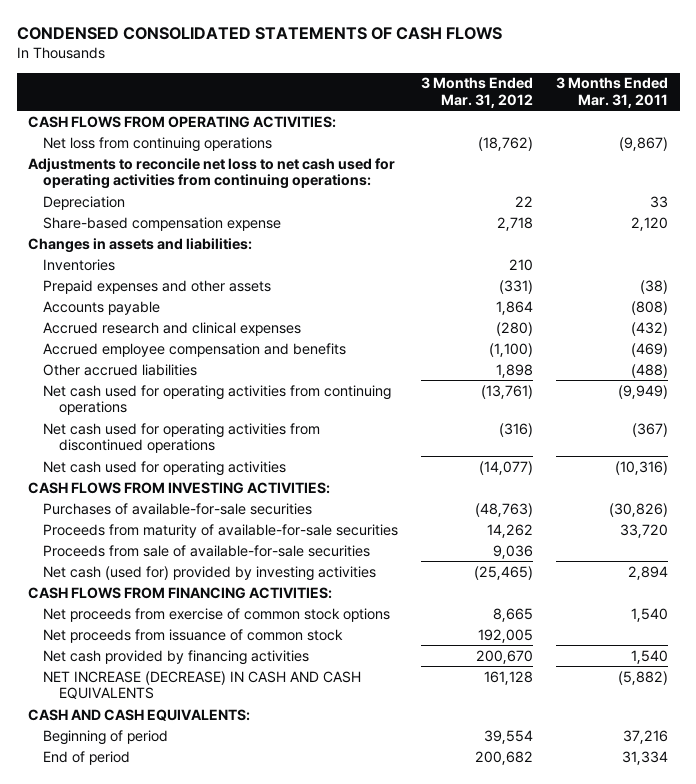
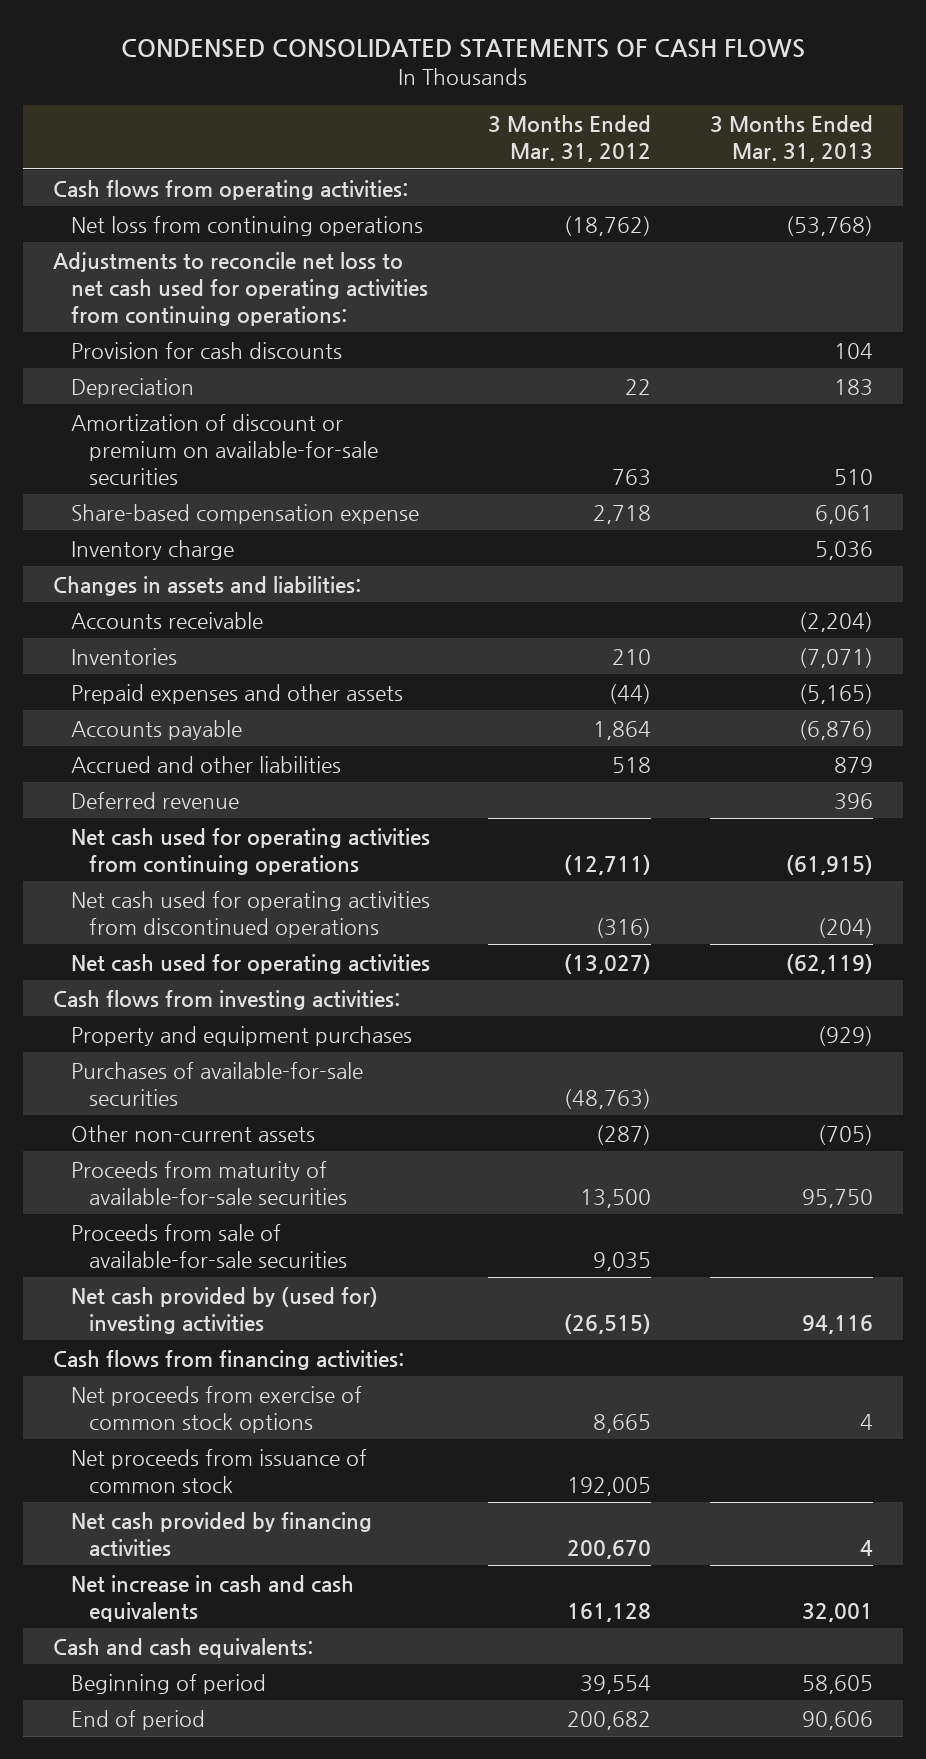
[556,77,669,108] 3 Months Ended Mar. 31, 2011 -> none
none -> [710,114,874,162] 3 Months Ended Mar. 31, 2013
[27,115,336,128] CASH FLOWS FROM OPERATING ACTIVITIES: -> [52,179,408,200] Cash flows from operating activities:
none -> [70,341,342,359] Provision for cash discounts
none -> [70,413,378,485] Amortization of discount or premium on available-for-sale securities
none -> [70,539,234,560] Inventory charge
none -> [70,611,263,629] Accounts receivable
[499,279,534,294] (331) -> [609,683,652,704] (44)
[43,321,302,336] Accrued research and clinical expenses -> none
[43,342,347,357] Accrued employee compensation and benefits -> none
[43,363,198,376] Other accrued liabilities -> [70,755,341,773] Accrued and other liabilities
[496,363,534,378] 1,898 -> [612,756,652,773] 518
none -> [70,791,239,809] Deferred revenue
[481,384,534,399] (13,761) -> [564,854,652,875] (12,711)
[479,460,534,475] (14,077) -> [564,953,652,974] (13,027)
[27,481,330,494] CASH FLOWS FROM INVESTING ACTIVITIES: -> [52,989,400,1010] Cash flows from investing activities:
none -> [70,1025,412,1046] Property and equipment purchases
none -> [70,1124,315,1142] Other non-current assets
[487,523,534,538] 14,262 -> [580,1188,652,1208] 13,500
[493,544,534,559] 9,036 -> [593,1251,652,1271] 9,035
[43,565,377,581] Net cash (used for) provided by investing activities -> [70,1286,378,1334] Net cash provided by (used for) investing activities
[474,565,534,580] (25,465) -> [564,1313,652,1334] (26,515)
[27,586,332,599] CASH FLOWS FROM FINANCING ACTIVITIES: -> [52,1349,404,1370] Cash flows from financing activities:
[43,670,362,700] NET INCREASE (DECREASE) IN CASH AND CASH EQUIVALENTS -> [70,1574,354,1622] Net increase in cash and cash equivalents
[27,708,250,721] CASH AND CASH EQUIVALENTS: -> [52,1637,313,1658] Cash and cash equivalents:

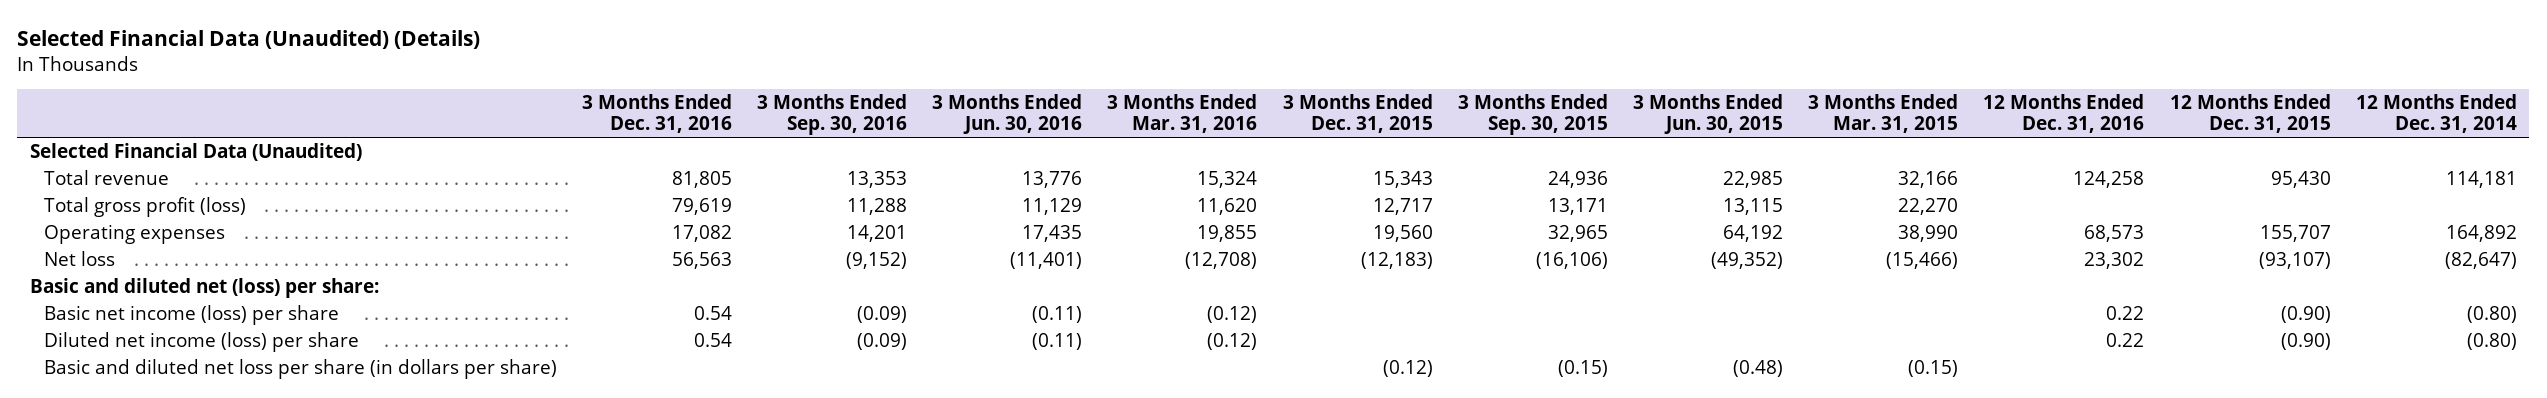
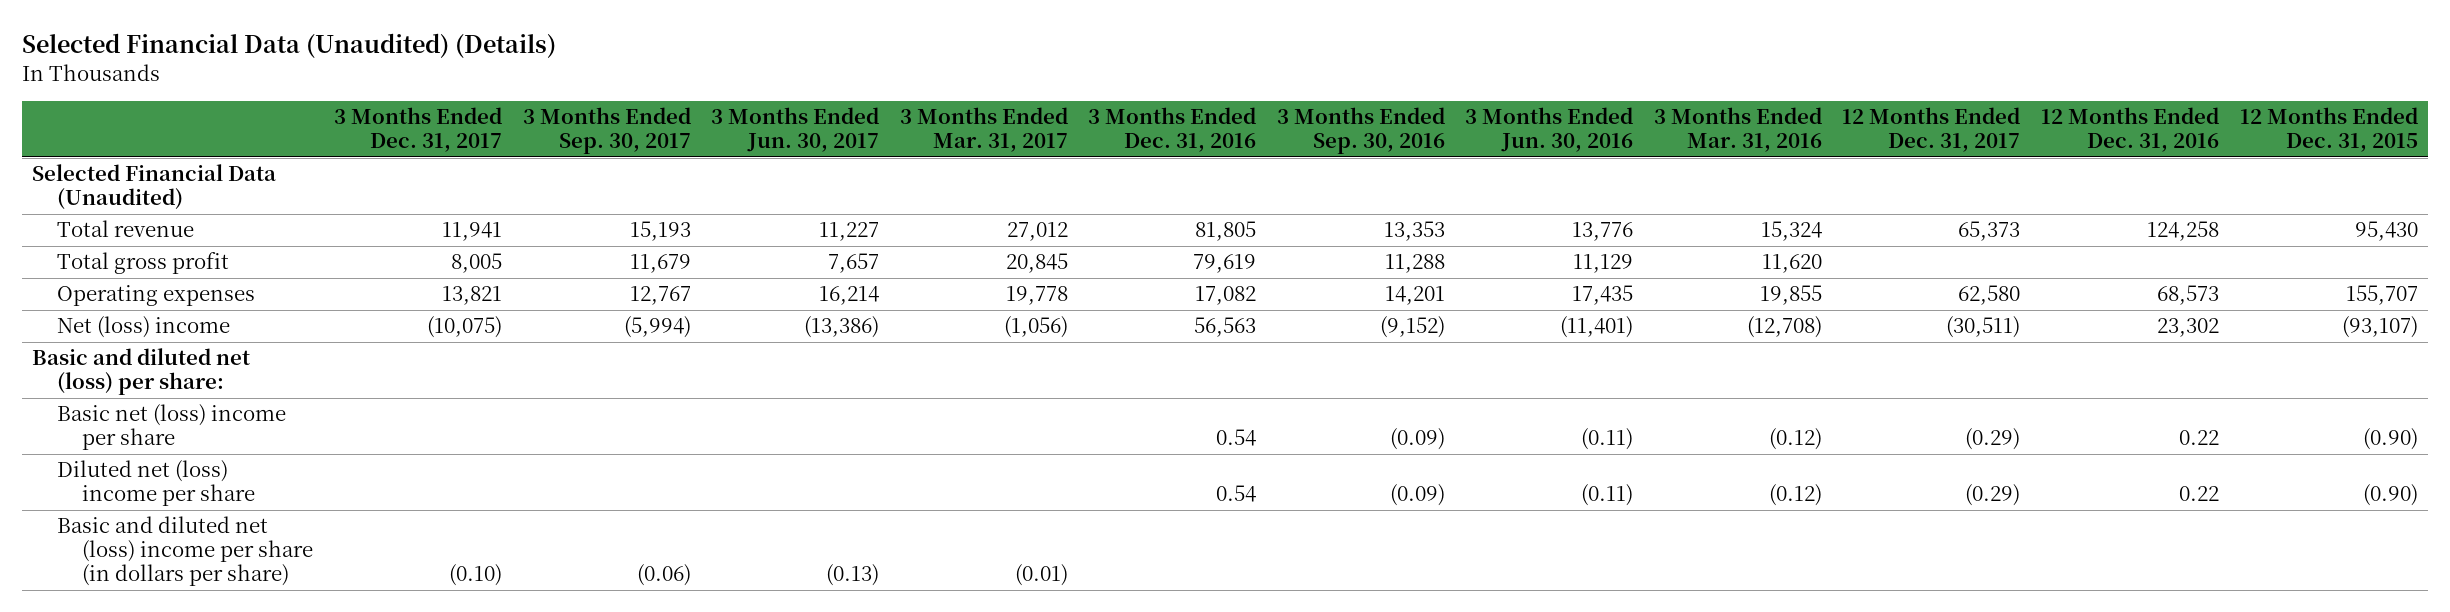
[1282,94,1433,134] 3 Months Ended Dec. 31, 2015 -> none
[1457,94,1608,136] 3 Months Ended Sep. 30, 2015 -> none
[1633,94,1784,135] 3 Months Ended Jun. 30, 2015 -> none
[1808,94,1959,134] 3 Months Ended Mar. 31, 2015 -> none
[2355,94,2517,134] 12 Months Ended Dec. 31, 2014 -> none
none -> [333,107,502,153] 3 Months Ended Dec. 31, 2017
none -> [522,107,691,155] 3 Months Ended Sep. 30, 2017
none -> [711,107,880,153] 3 Months Ended Jun. 30, 2017
none -> [899,107,1068,153] 3 Months Ended Mar. 31, 2017
none -> [1842,107,2021,153] 12 Months Ended Dec. 31, 2017
[43,197,246,218] Total gross profit (loss) -> [57,252,230,275] Total gross profit
[43,251,115,267] Net loss -> [57,316,231,339] Net (loss) income
[43,305,339,326] Basic net income (loss) per share -> [57,404,287,451] Basic net (loss) income per share
[43,332,359,353] Diluted net income (loss) per share -> [57,460,256,507] Diluted net (loss) income per share
[43,359,557,380] Basic and diluted net loss per share (in dollars per share) -> [57,516,314,587] Basic and diluted net (loss) income per share (in dollars per share)

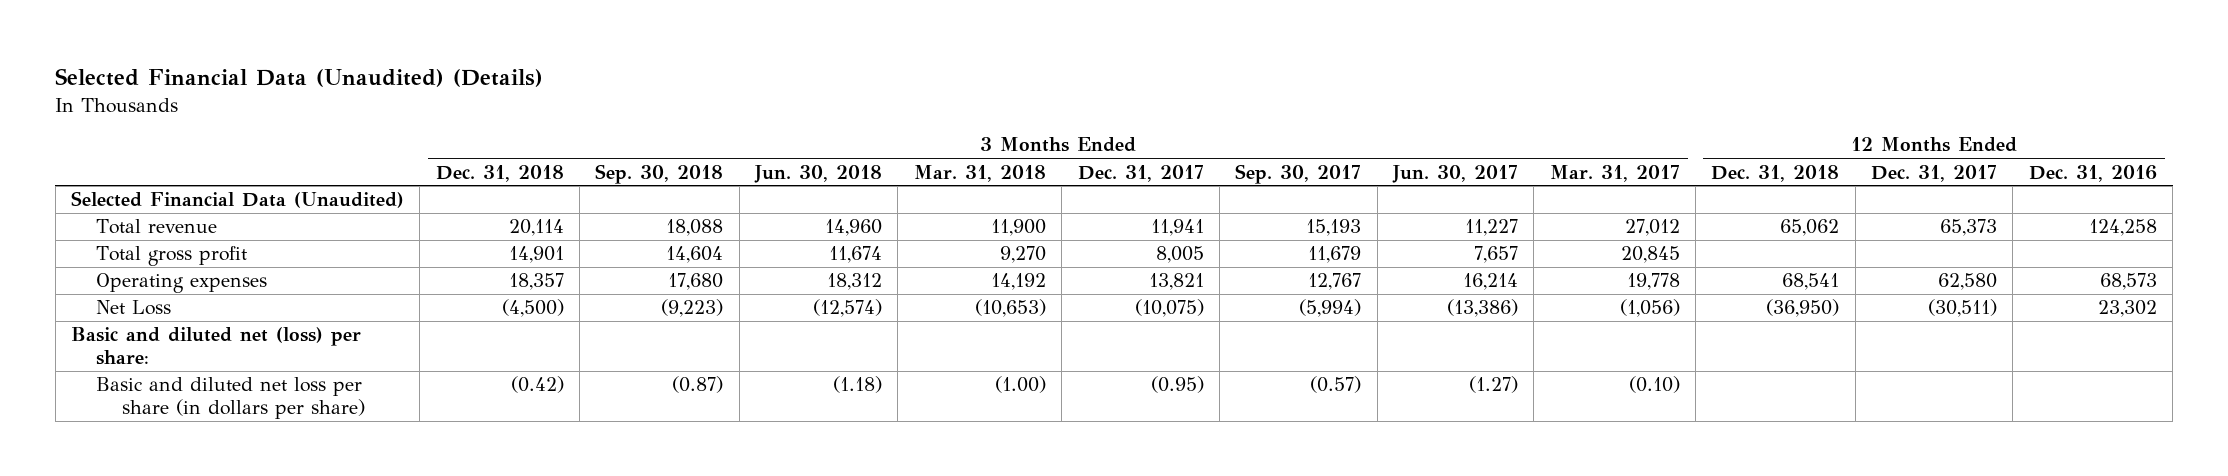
[1088,107,1257,153] 3 Months Ended Dec. 31, 2016 -> none
[1276,107,1445,155] 3 Months Ended Sep. 30, 2016 -> none
[1465,107,1634,153] 3 Months Ended Jun. 30, 2016 -> none
[1653,107,1822,153] 3 Months Ended Mar. 31, 2016 -> none
[2239,107,2418,153] 12 Months Ended Dec. 31, 2015 -> none
none -> [435,164,564,182] Dec. 31, 2018
none -> [595,163,724,184] Sep. 30, 2018
none -> [754,164,883,183] Jun. 30, 2018
none -> [913,164,1046,182] Mar. 31, 2018
none -> [1711,164,1840,182] Dec. 31, 2018
[57,316,231,339] Net (loss) income -> [96,300,172,316] Net Loss
[57,404,287,451] Basic net (loss) income per share -> none
[57,460,256,507] Diluted net (loss) income per share -> none
[57,516,314,587] Basic and diluted net (loss) income per share (in dollars per share) -> [96,377,365,419] Basic and diluted net loss per share (in dollars per share)
[448,564,502,587] (0.10) -> [1150,376,1204,394] (0.95)
[636,564,691,587] (0.06) -> [1310,376,1362,394] (0.57)
[826,564,880,587] (0.13) -> [1468,376,1518,394] (1.27)
[1014,564,1068,587] (0.01) -> [1628,376,1680,394] (0.10)

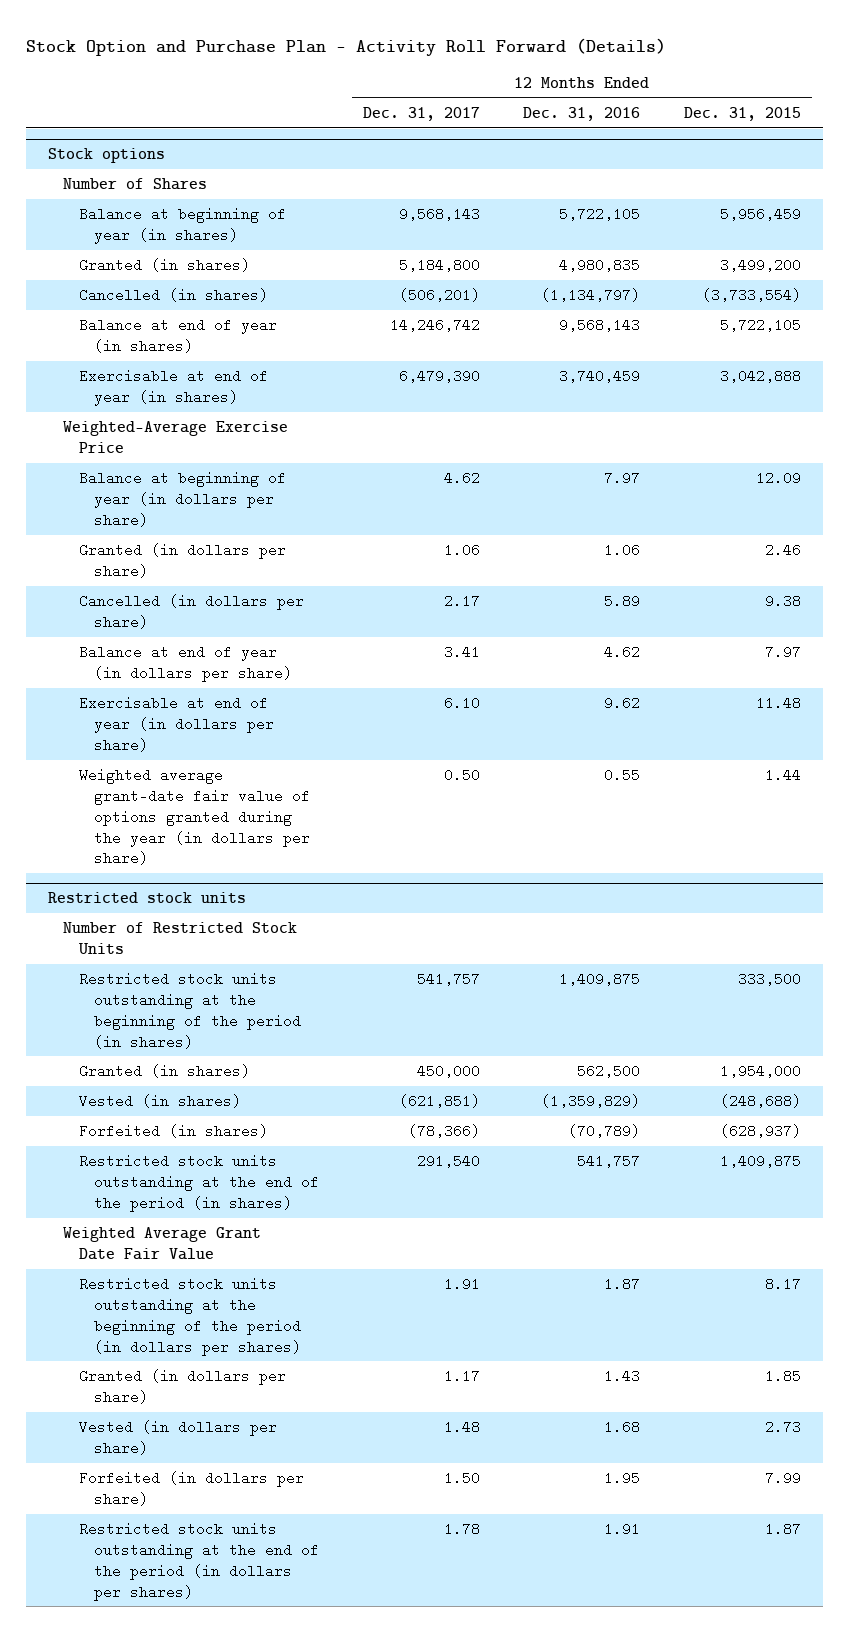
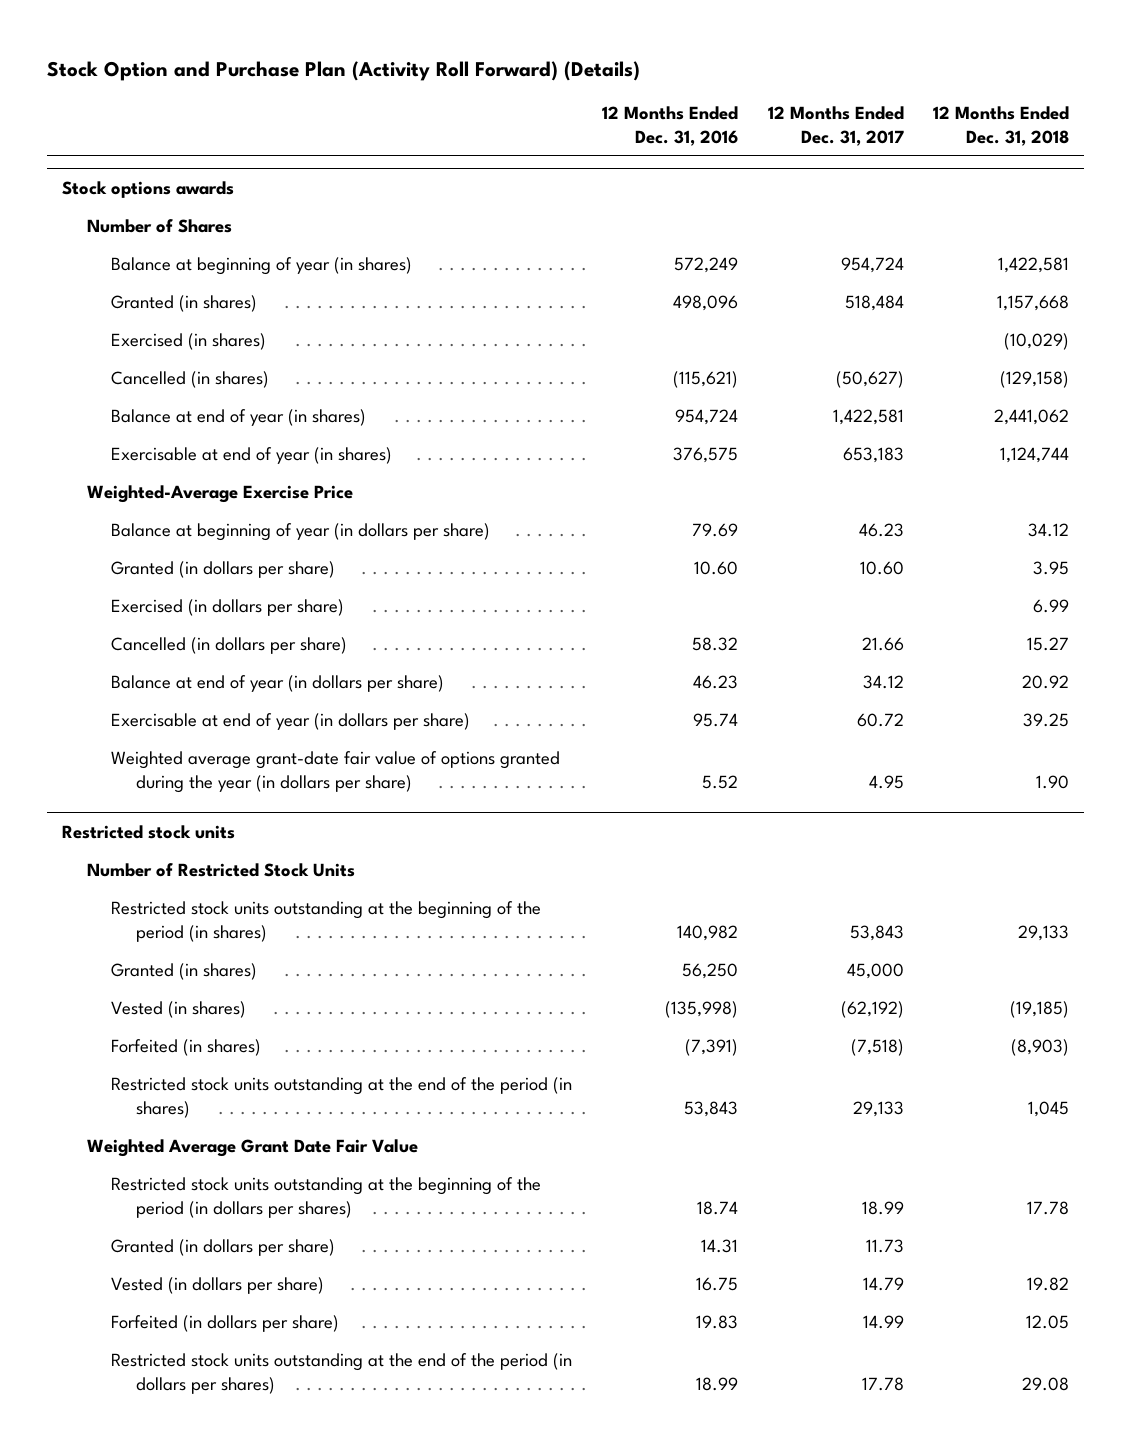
[26,37,667,56] Stock Option and Purchase Plan - Activity Roll Forward (Details) -> [47,60,641,81] Stock Option and Purchase Plan (Activity Roll Forward) (Details)
[684,106,802,121] Dec. 31, 2015 -> none
none -> [933,106,1070,147] 12 Months Ended Dec. 31, 2018
[47,148,165,164] Stock options -> [62,180,235,198] Stock options awards
[398,206,480,221] 9,568,143 -> [840,257,904,274] 954,724
[559,206,641,221] 5,722,105 -> [673,257,738,274] 572,249
[398,257,480,272] 5,184,800 -> [844,295,904,312] 518,484
[559,257,641,272] 4,980,835 -> [672,295,738,312] 498,096
none -> [111,333,267,351] Exercised (in shares)
[398,287,480,302] (506,201) -> [835,371,904,389] (50,627)
[541,287,641,302] (1,134,797) -> [672,371,738,389] (115,621)
[389,317,480,332] 14,246,742 -> [832,409,904,426] 1,422,581
[559,317,641,332] 9,568,143 -> [674,409,738,426] 954,724
[398,368,480,383] 6,479,390 -> [842,447,904,464] 653,183
[559,368,641,383] 3,740,459 -> [672,447,738,464] 376,575
[443,470,480,485] 4.62 -> [858,523,904,538] 46.23
[604,470,641,485] 7.97 -> [691,523,738,538] 79.69
[443,542,480,557] 1.06 -> [859,561,904,576] 10.60
[604,542,641,557] 1.06 -> [693,561,738,576] 10.60
none -> [111,599,345,617] Exercised (in dollars per share)
[443,593,480,608] 2.17 -> [861,637,904,652] 21.66
[604,593,641,608] 5.89 -> [691,637,738,652] 58.32
[443,644,480,659] 3.41 -> [862,675,904,690] 34.12
[604,644,641,659] 4.62 -> [692,675,738,690] 46.23
[443,695,480,710] 6.10 -> [856,713,904,728] 60.72
[604,695,641,710] 9.62 -> [692,713,738,728] 95.74
[443,767,480,782] 0.50 -> [868,774,904,789] 4.95
[604,767,641,782] 0.55 -> [701,774,738,789] 5.52
[416,971,480,986] 541,757 -> [849,924,904,941] 53,843
[559,971,641,986] 1,409,875 -> [676,924,738,941] 140,982
[416,1063,480,1078] 450,000 -> [846,963,904,980] 45,000
[577,1063,641,1078] 562,500 -> [681,963,738,980] 56,250
[398,1093,480,1108] (621,851) -> [840,1001,904,1019] (62,192)
[541,1093,641,1108] (1,359,829) -> [664,1001,738,1019] (135,998)
[407,1123,480,1138] (78,366) -> [850,1039,904,1057] (7,518)
[568,1123,641,1138] (70,789) -> [684,1039,738,1057] (7,391)
[416,1153,480,1168] 291,540 -> [852,1100,904,1117] 29,133
[577,1153,641,1168] 541,757 -> [683,1100,738,1117] 53,843
[443,1276,480,1291] 1.91 -> [861,1200,904,1215] 18.99
[604,1276,641,1291] 1.87 -> [696,1200,738,1215] 18.74
[443,1368,480,1383] 1.17 -> [865,1239,904,1254] 11.73
[604,1368,641,1383] 1.43 -> [700,1239,738,1254] 14.31
[443,1419,480,1434] 1.48 -> [862,1277,904,1292] 14.79
[604,1419,641,1434] 1.68 -> [695,1277,738,1292] 16.75
[443,1470,480,1485] 1.50 -> [862,1315,904,1330] 14.99
[604,1470,641,1485] 1.95 -> [695,1315,738,1330] 19.83
[443,1521,480,1536] 1.78 -> [861,1376,904,1391] 17.78
[604,1521,641,1536] 1.91 -> [695,1376,738,1391] 18.99

